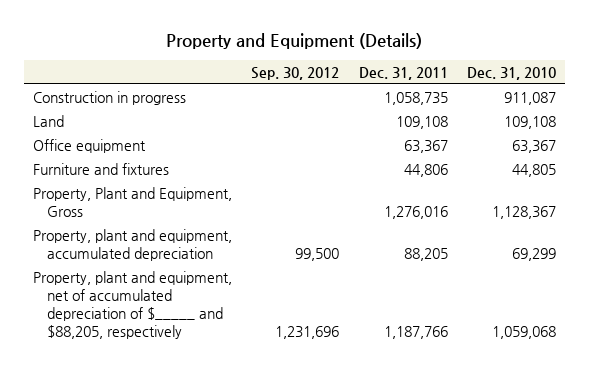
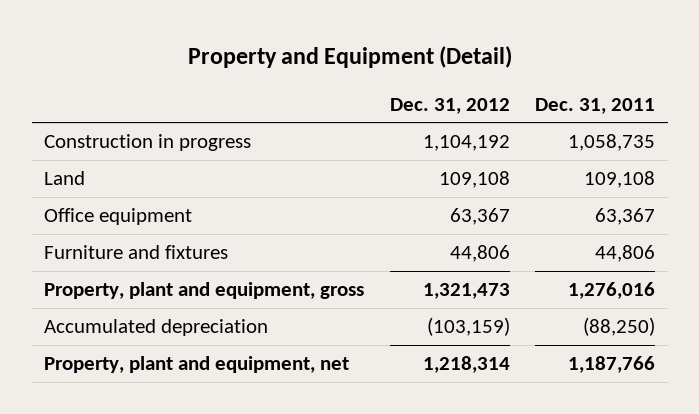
[166,32,423,49] Property and Equipment (Details) -> [187,46,512,69] Property and Equipment (Detail)
[251,66,340,80] Sep. 30, 2012 -> none
[466,66,556,80] Dec. 31, 2010 -> none
none -> [389,97,510,114] Dec. 31, 2012
[33,186,233,217] Property, Plant and Equipment, Gross -> [44,282,365,300] Property, plant and equipment, gross
[33,228,233,261] Property, plant and equipment, accumulated depreciation -> [44,319,269,337] Accumulated depreciation
[403,247,448,261] 88,205 -> [582,317,655,337] (88,250)
[33,270,233,339] Property, plant and equipment, net of accumulated depreciation of $_____ and $88,205, respectively -> [44,356,350,374] Property, plant and equipment, net

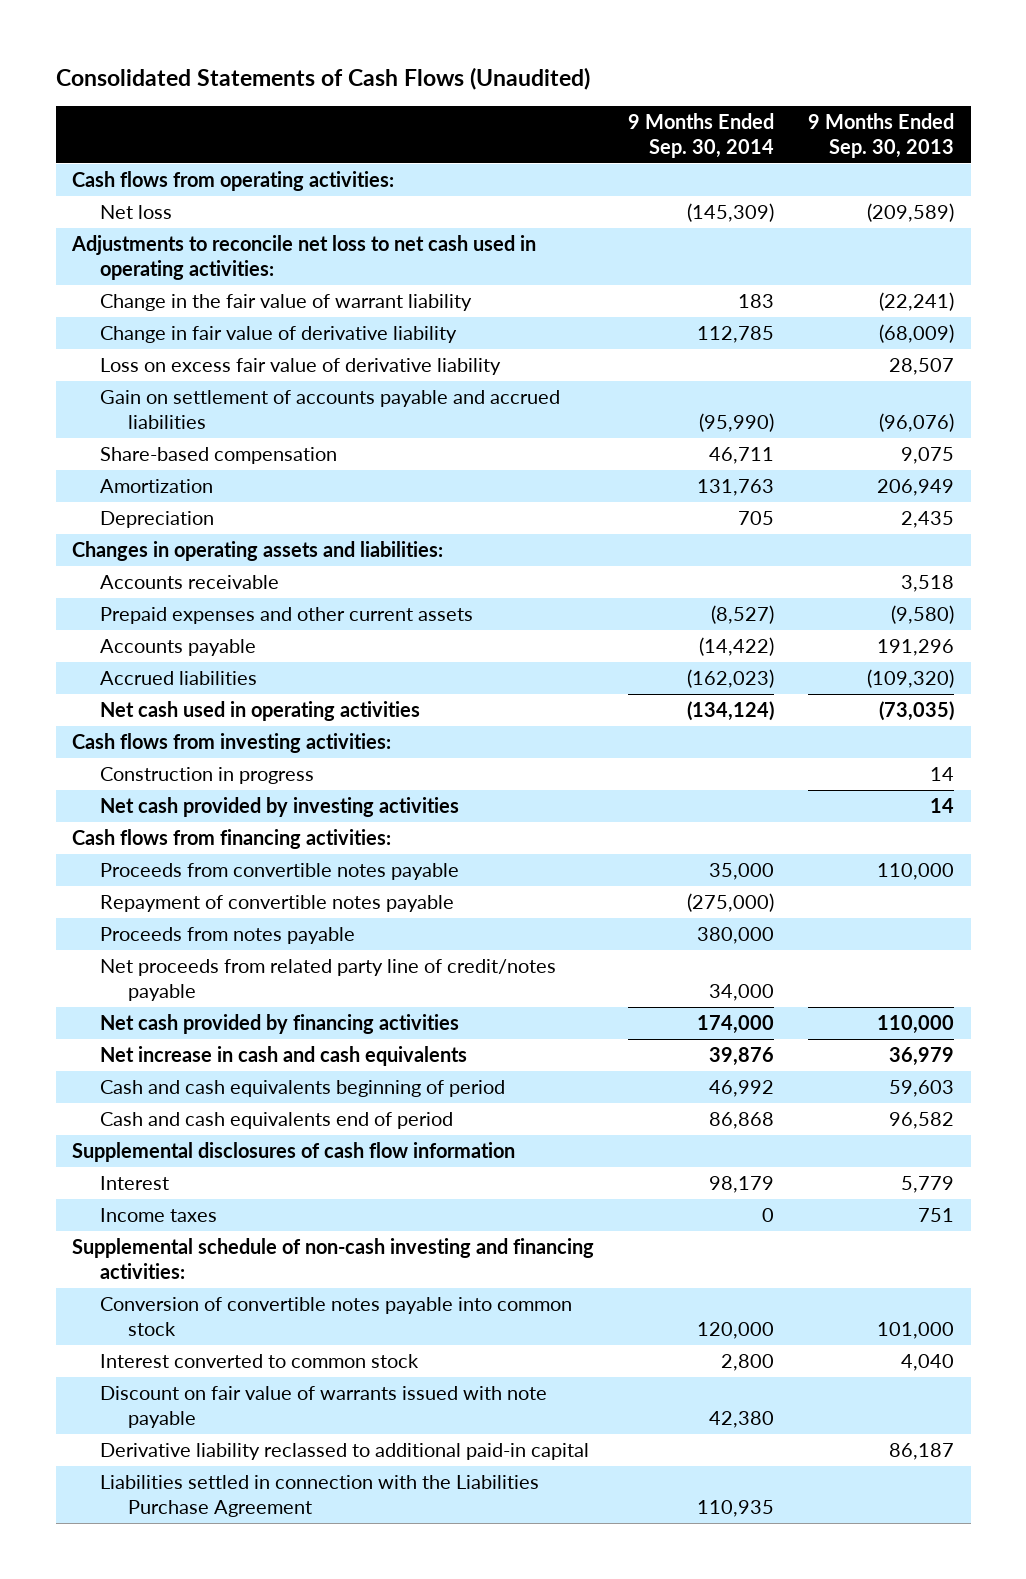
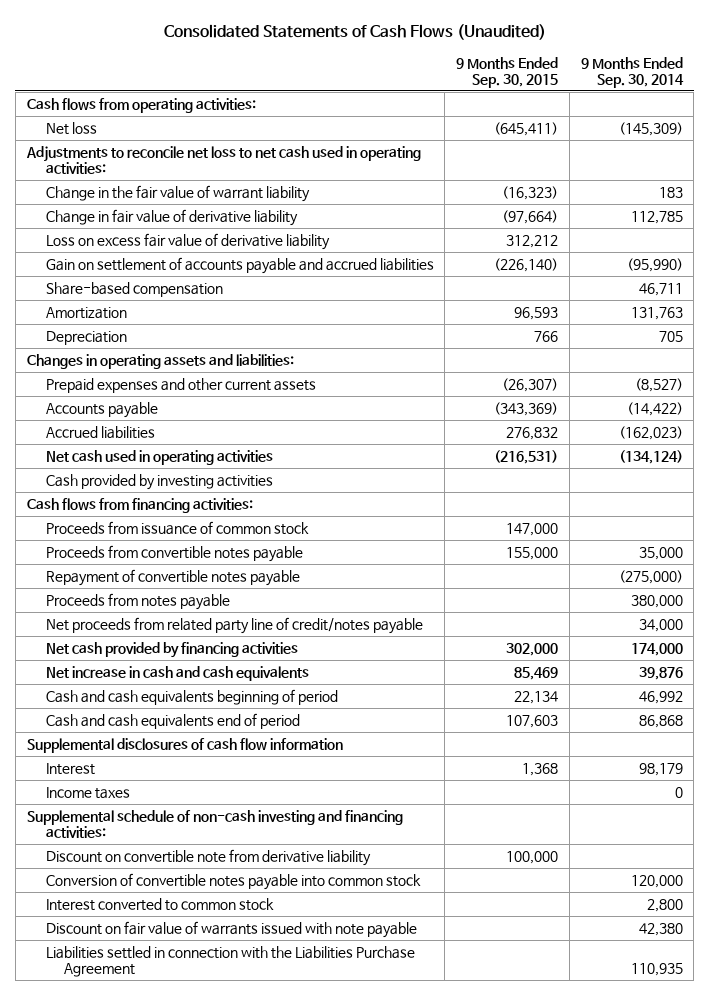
[807,112,954,158] 9 Months Ended Sep. 30, 2013 -> none
none -> [456,56,559,88] 9 Months Ended Sep. 30, 2015
[100,575,280,590] Accounts receivable -> none
[72,733,392,754] Cash flows from investing activities: -> none
[100,767,315,785] Construction in progress -> none
[100,797,460,818] Net cash provided by investing activities -> [45,473,273,490] Cash provided by investing activities
none -> [45,520,309,535] Proceeds from issuance of common stock
none -> [45,848,371,866] Discount on convertible note from derivative liability
[100,1443,590,1461] Derivative liability reclassed to additional paid-in capital -> none

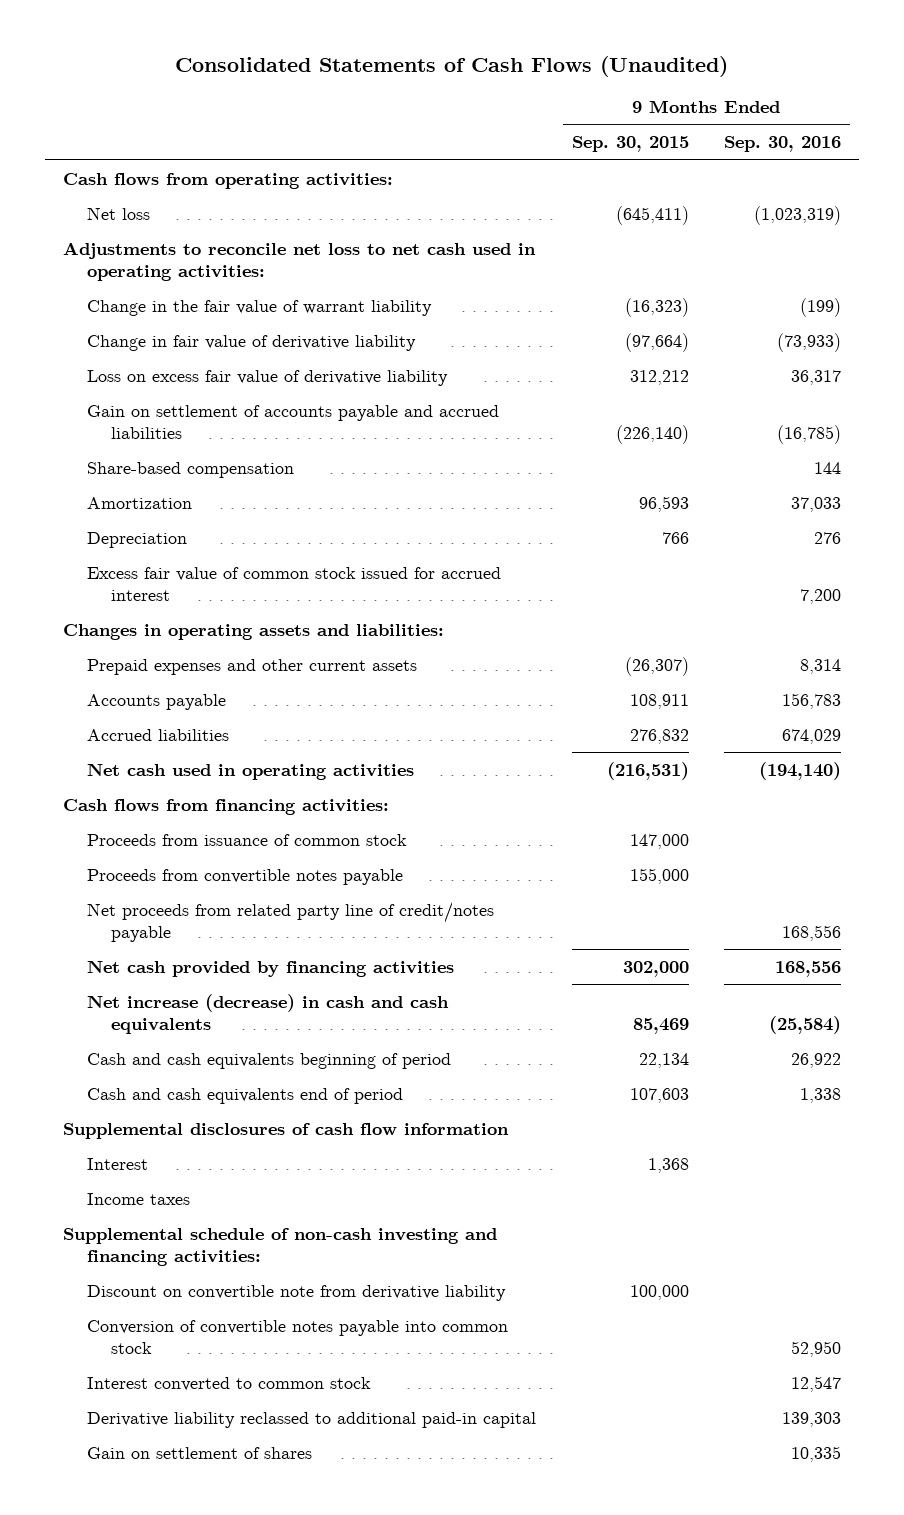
[580,56,684,88] 9 Months Ended Sep. 30, 2014 -> none
none -> [724,136,842,153] Sep. 30, 2016
none -> [86,566,501,601] Excess fair value of common stock issued for accrued interest
[494,401,559,416] (343,369) -> [629,693,689,709] 108,911
[45,473,273,490] Cash provided by investing activities -> none
[45,568,300,586] Repayment of convertible notes payable -> none
[45,592,230,610] Proceeds from notes payable -> none
[45,665,309,681] Net increase in cash and cash equivalents -> [86,993,449,1034] Net increase (decrease) in cash and cash equivalents
[45,920,417,938] Discount on fair value of warrants issued with note payable -> none
[45,945,415,977] Liabilities settled in connection with the Liabilities Purchase Agreement -> none
none -> [86,1411,536,1428] Derivative liability reclassed to additional paid-in capital
none -> [86,1446,312,1459] Gain on settlement of shares

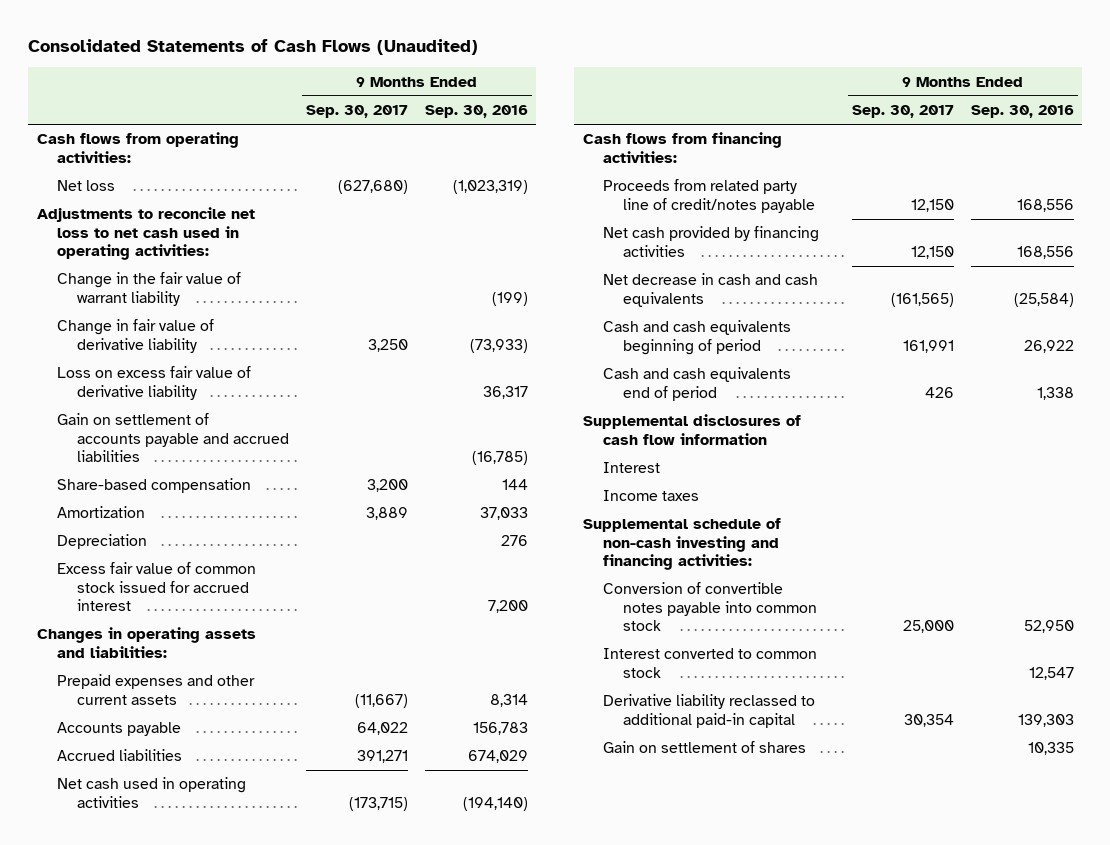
[571,136,689,153] Sep. 30, 2015 -> none
none -> [305,105,408,119] Sep. 30, 2017
[86,833,407,846] Proceeds from issuance of common stock -> none
[86,868,403,885] Proceeds from convertible notes payable -> none
[86,901,494,942] Net proceeds from related party line of credit/notes payable -> [602,179,816,213] Proceeds from related party line of credit/notes payable
[86,993,449,1034] Net increase (decrease) in cash and cash equivalents -> [602,273,818,307] Net decrease in cash and cash equivalents
[86,1284,506,1301] Discount on convertible note from derivative liability -> none

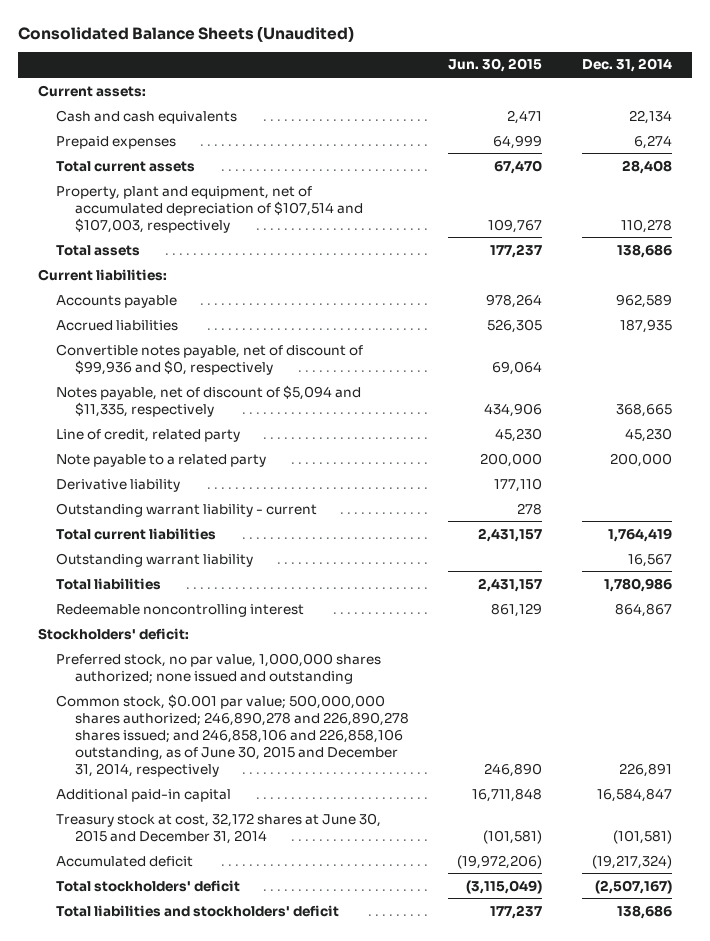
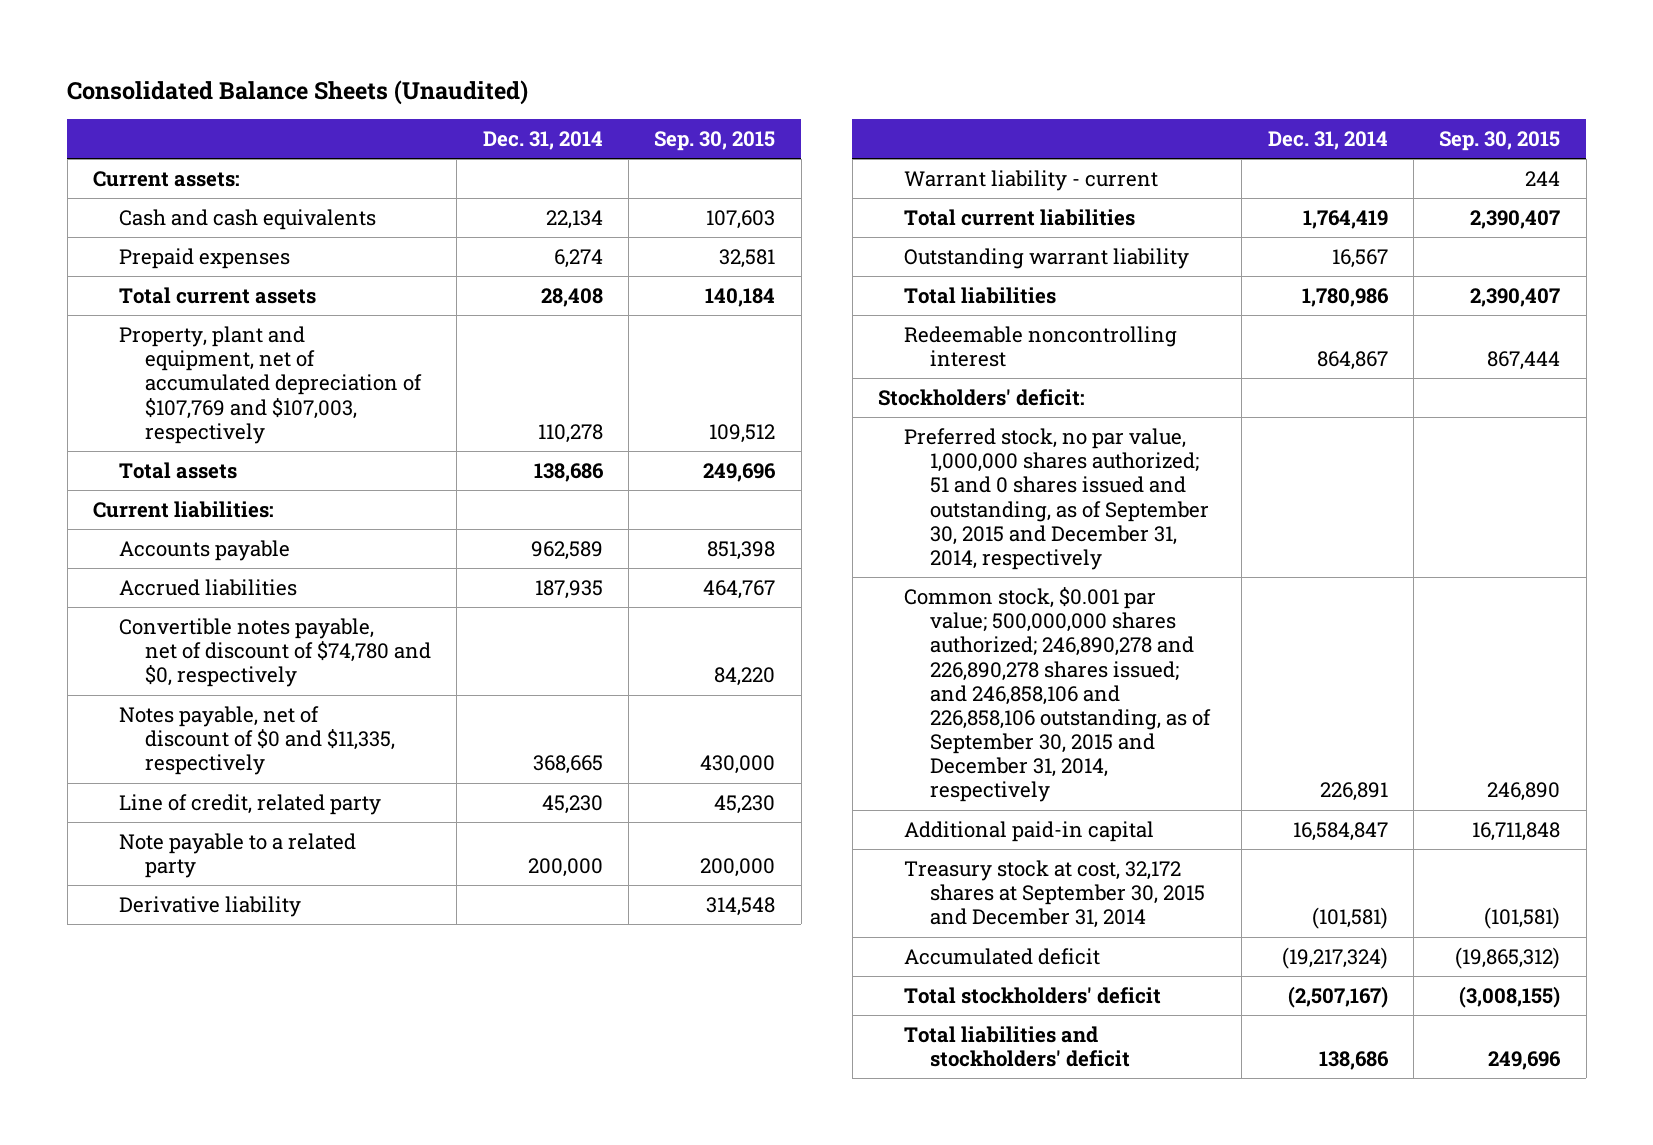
[448,58,543,73] Jun. 30, 2015 -> none
none -> [654,131,776,152] Sep. 30, 2015
[56,185,363,233] Property, plant and equipment, net of accumulated depreciation of $107,514 and $107,003, respectively -> [118,325,422,444] Property, plant and equipment, net of accumulated depreciation of $107,769 and $107,003, respectively
[56,343,364,375] Convertible notes payable, net of discount of $99,936 and $0, respectively -> [118,617,431,688] Convertible notes payable, net of discount of $74,780 and $0, respectively
[56,384,362,417] Notes payable, net of discount of $5,094 and $11,335, respectively -> [118,705,395,776] Notes payable, net of discount of $0 and $11,335, respectively
[56,502,318,517] Outstanding warrant liability - current -> [904,169,1159,191] Warrant liability - current
[56,652,382,684] Preferred stock, no par value, 1,000,000 shares authorized; none issued and outstanding -> [904,427,1210,570] Preferred stock, no par value, 1,000,000 shares authorized; 51 and 0 shares issued and outstanding, as of September 30, 2015 and December 31, 2014, respectively
[56,693,409,777] Common stock, $0.001 par value; 500,000,000 shares authorized; 246,890,278 and 226,890,278 shares issued; and 246,858,106 and 226,858,106 outstanding, as of June 30, 2015 and December 31, 2014, respectively -> [904,586,1212,803] Common stock, $0.001 par value; 500,000,000 shares authorized; 246,890,278 and 226,890,278 shares issued; and 246,858,106 and 226,858,106 outstanding, as of September 30, 2015 and December 31, 2014, respectively
[56,812,382,844] Treasury stock at cost, 32,172 shares at June 30, 2015 and December 31, 2014 -> [904,859,1206,929] Treasury stock at cost, 32,172 shares at September 30, 2015 and December 31, 2014

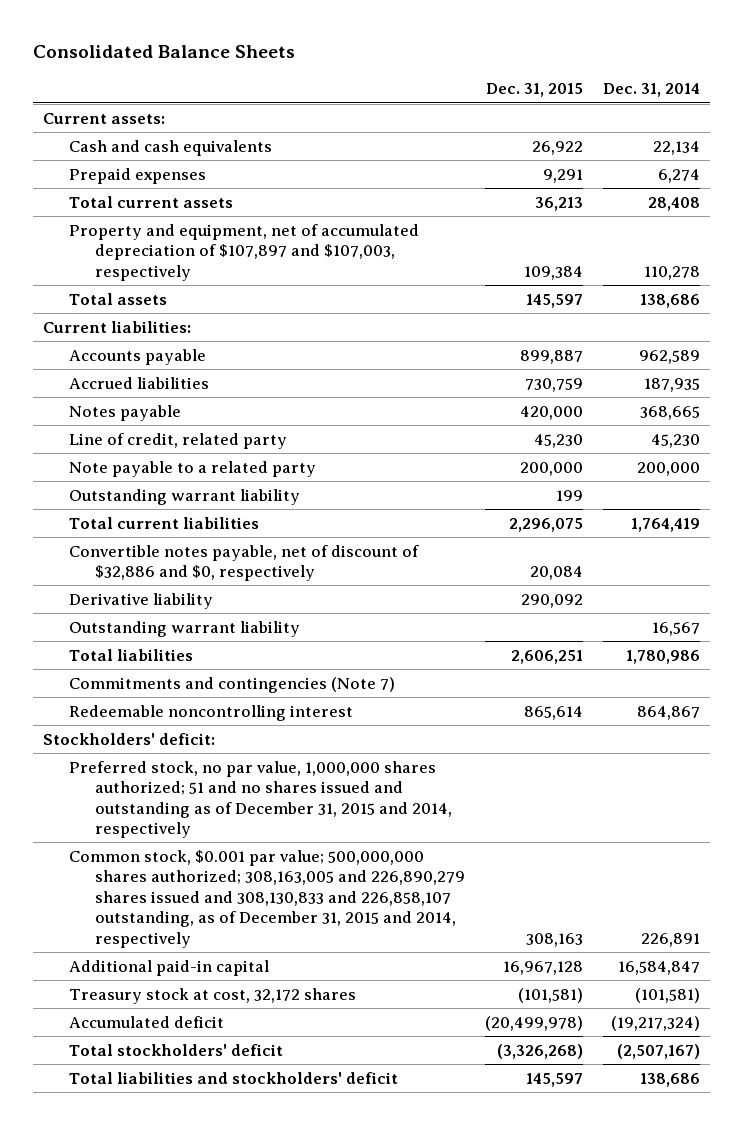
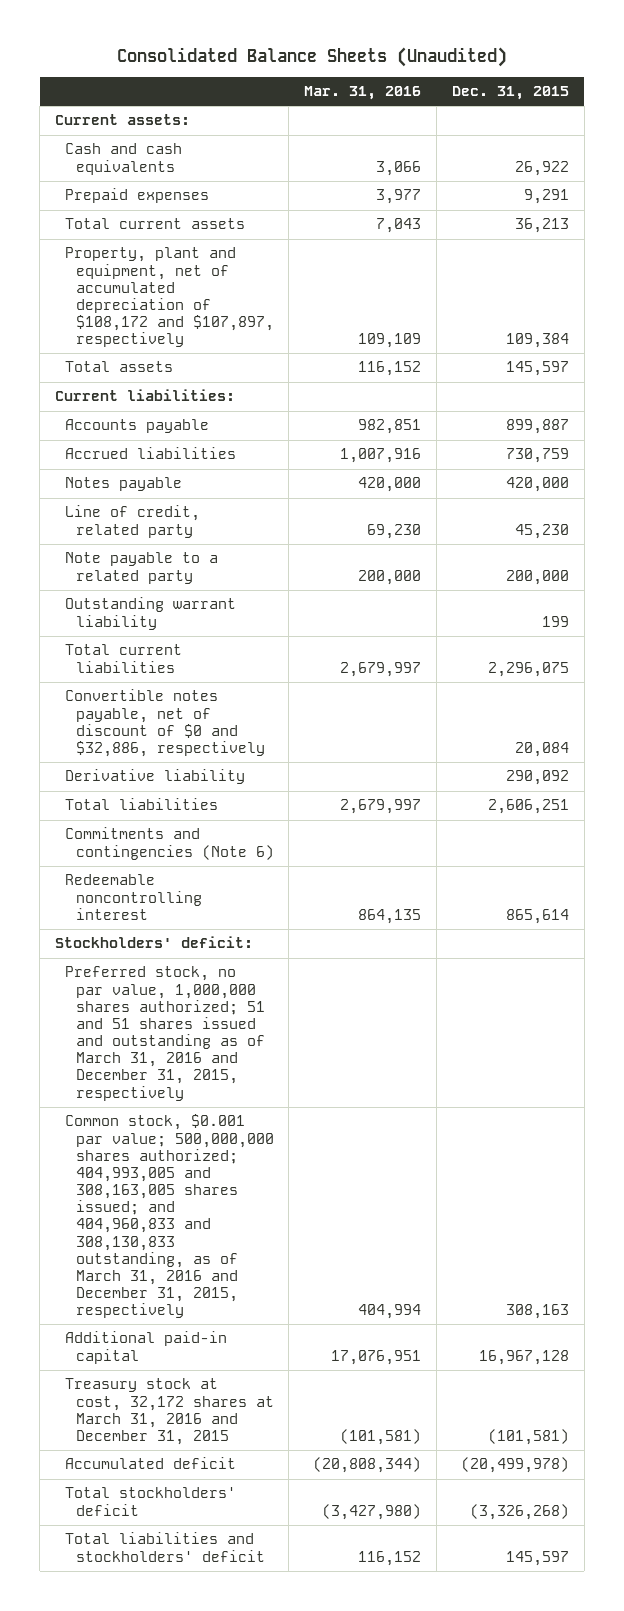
[32,45,295,59] Consolidated Balance Sheets -> [116,47,507,68] Consolidated Balance Sheets (Unaudited)
[603,83,701,98] Dec. 31, 2014 -> none
none -> [304,86,422,101] Mar. 31, 2016
[68,223,419,281] Property and equipment, net of accumulated depreciation of $107,897 and $107,003, respectively -> [65,247,274,348] Property, plant and equipment, net of accumulated depreciation of $108,172 and $107,897, respectively
[68,544,419,582] Convertible notes payable, net of discount of $32,886 and $0, respectively -> [65,689,265,757] Convertible notes payable, net of discount of $0 and $32,886, respectively
[68,620,300,637] Outstanding warrant liability -> none
[68,676,395,693] Commitments and contingencies (Note 7) -> [65,827,274,860] Commitments and contingencies (Note 6)
[68,760,452,839] Preferred stock, no par value, 1,000,000 shares authorized; 51 and no shares issued and outstanding as of December 31, 2015 and 2014, respectively -> [65,966,265,1101] Preferred stock, no par value, 1,000,000 shares authorized; 51 and 51 shares issued and outstanding as of March 31, 2016 and December 31, 2015, respectively
[68,849,465,948] Common stock, $0.001 par value; 500,000,000 shares authorized; 308,163,005 and 226,890,279 shares issued and 308,130,833 and 226,858,107 outstanding, as of December 31, 2015 and 2014, respectively -> [65,1114,274,1319] Common stock, $0.001 par value; 500,000,000 shares authorized; 404,993,005 and 308,163,005 shares issued; and 404,960,833 and 308,130,833 outstanding, as of March 31, 2016 and December 31, 2015, respectively
[68,987,356,1004] Treasury stock at cost, 32,172 shares -> [65,1378,274,1445] Treasury stock at cost, 32,172 shares at March 31, 2016 and December 31, 2015

